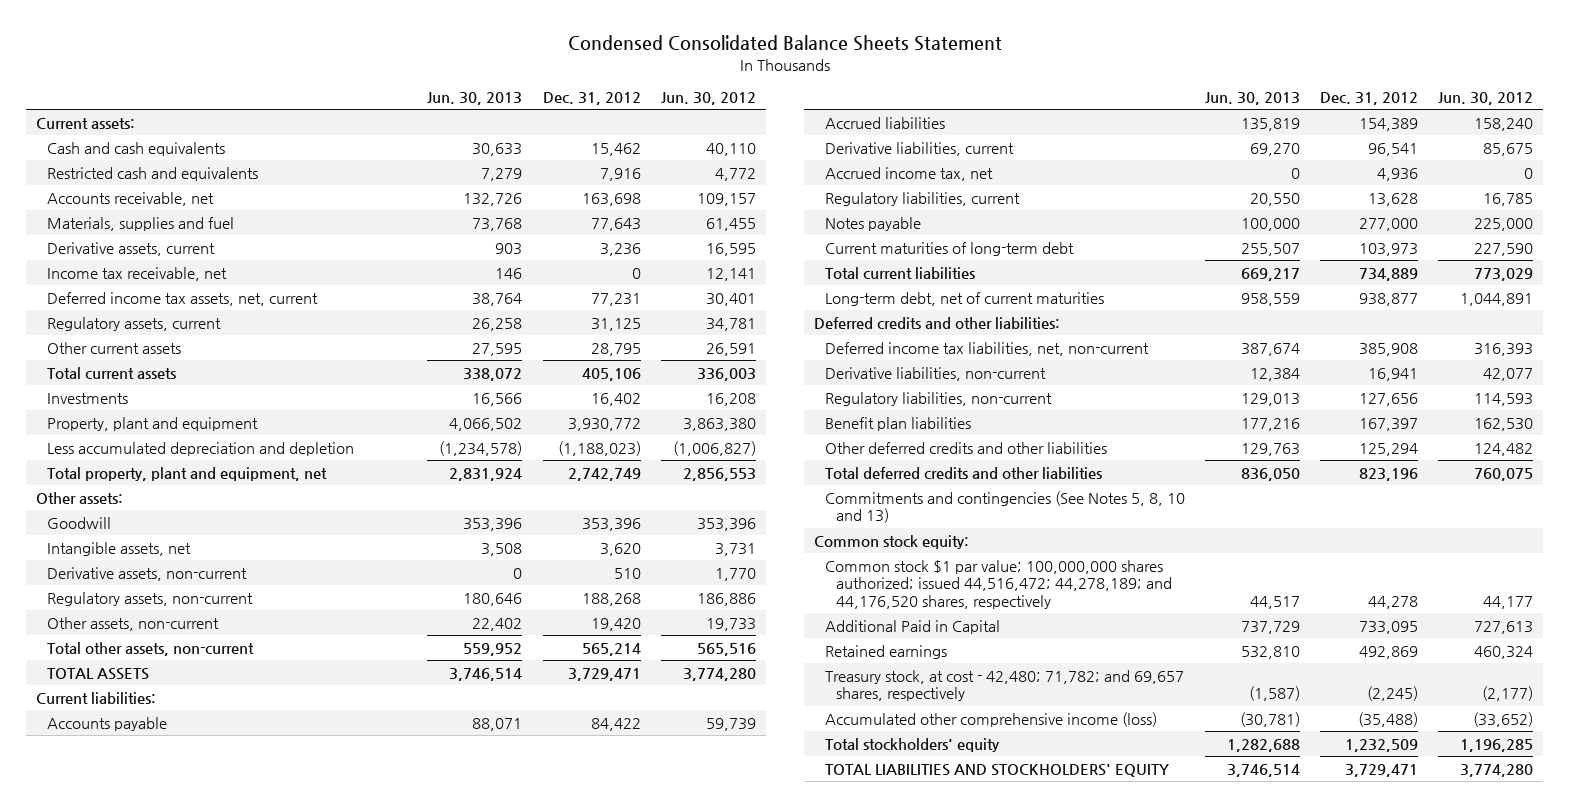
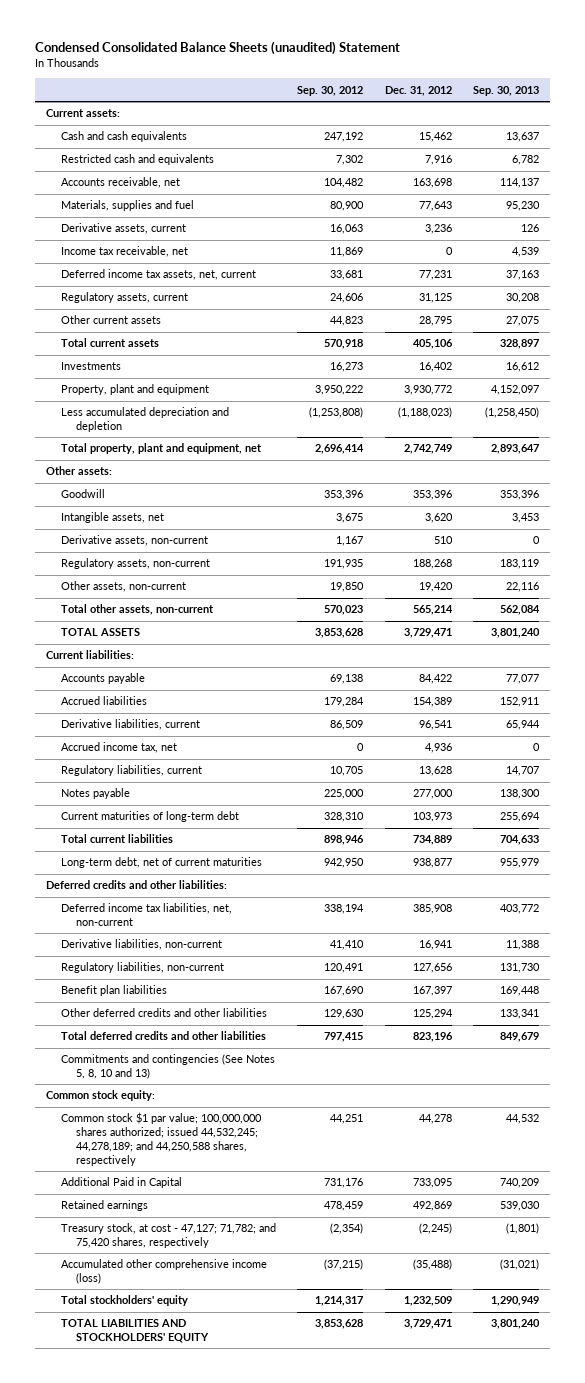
[567,35,1002,52] Condensed Consolidated Balance Sheets Statement -> [34,41,400,56] Condensed Consolidated Balance Sheets (unaudited) Statement
[427,92,523,106] Jun. 30, 2013 -> none
[660,92,756,106] Jun. 30, 2012 -> none
none -> [297,85,364,96] Sep. 30, 2012
none -> [473,85,540,96] Sep. 30, 2013
[824,559,1172,610] Common stock $1 par value; 100,000,000 shares authorized; issued 44,516,472; 44,278,189; and 44,176,520 shares, respectively -> [61,1112,263,1166] Common stock $1 par value; 100,000,000 shares authorized; issued 44,532,245; 44,278,189; and 44,250,588 shares, respectively
[824,669,1184,702] Treasury stock, at cost - 42,480; 71,782; and 69,657 shares, respectively -> [61,1223,277,1249] Treasury stock, at cost - 47,127; 71,782; and 75,420 shares, respectively

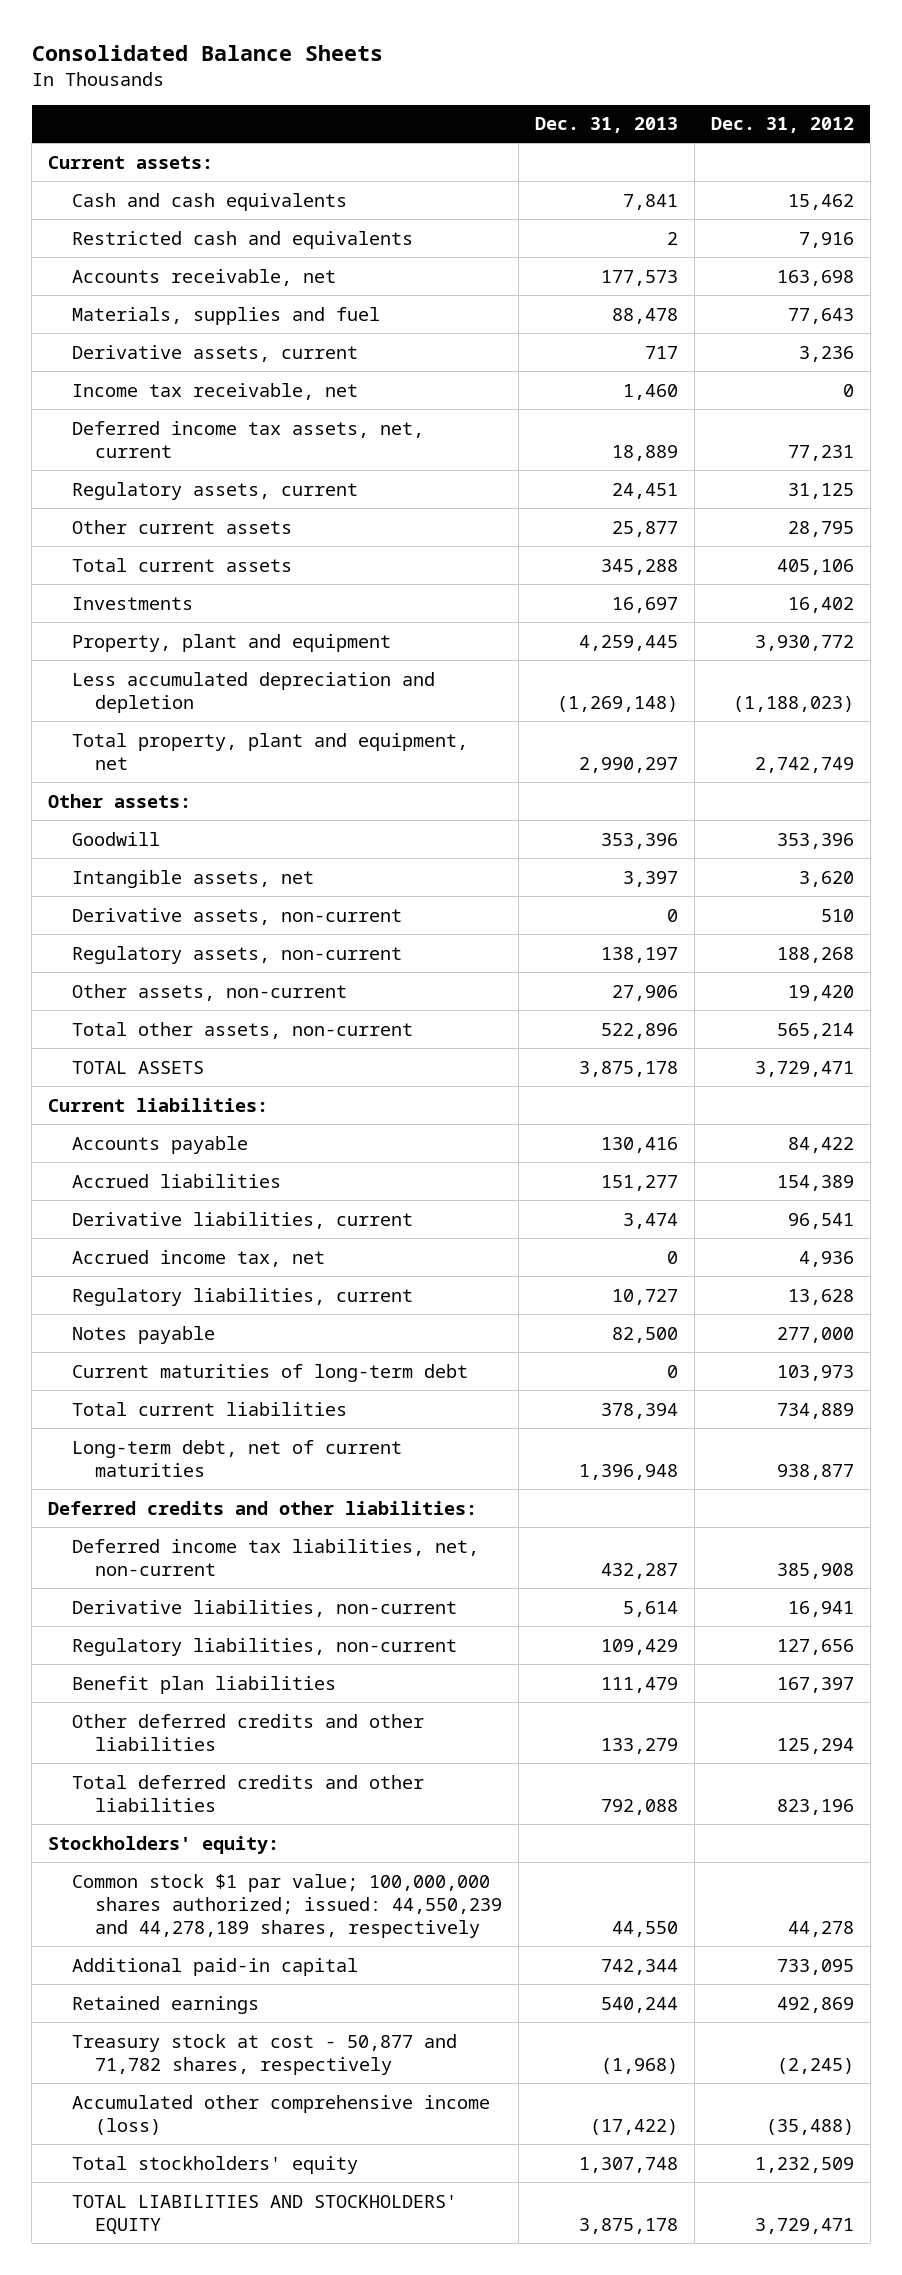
[34,41,400,56] Condensed Consolidated Balance Sheets (unaudited) Statement -> [31,44,383,61] Consolidated Balance Sheets
[297,85,364,96] Sep. 30, 2012 -> none
[473,85,540,96] Sep. 30, 2013 -> none
none -> [534,117,678,134] Dec. 31, 2013
[61,1054,276,1080] Commitments and contingencies (See Notes 5, 8, 10 and 13) -> none
[45,1090,155,1102] Common stock equity: -> none
none -> [48,1835,280,1854] Stockholders' equity:
[61,1112,263,1166] Common stock $1 par value; 100,000,000 shares authorized; issued 44,532,245; 44,278,189; and 44,250,588 shares, respectively -> [71,1873,503,1939] Common stock $1 par value; 100,000,000 shares authorized; issued: 44,550,239 and 44,278,189 shares, respectively
[61,1177,183,1189] Additional Paid in Capital -> [71,1957,358,1976] Additional paid-in capital
[61,1223,277,1249] Treasury stock, at cost - 47,127; 71,782; and 75,420 shares, respectively -> [71,2033,457,2075] Treasury stock at cost - 50,877 and 71,782 shares, respectively

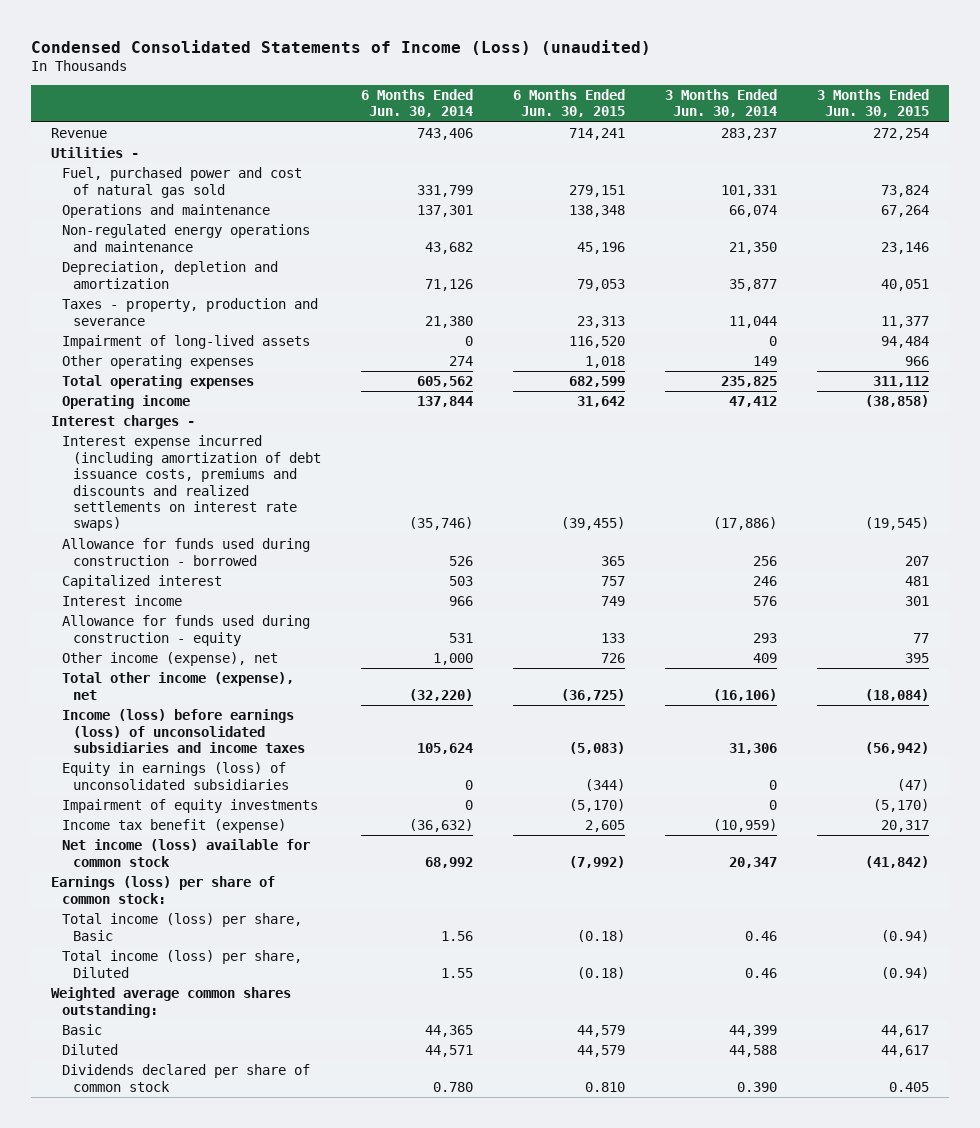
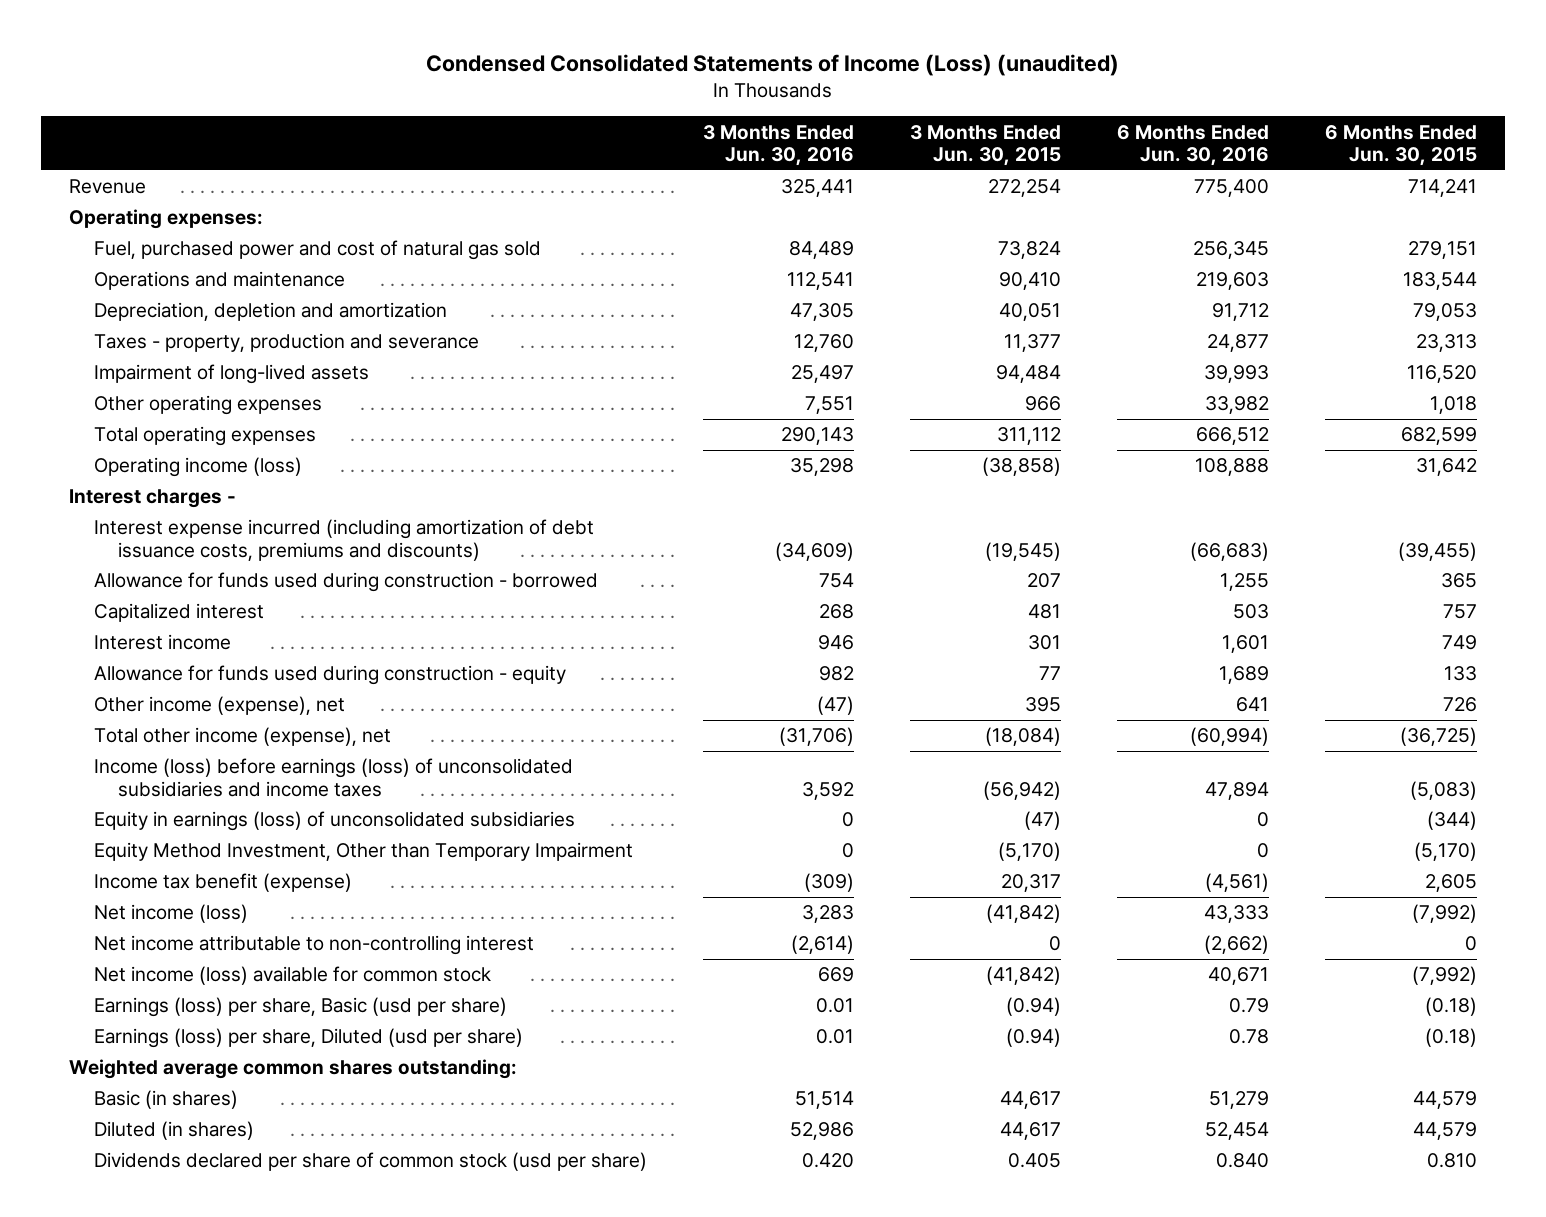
[360,89,473,118] 6 Months Ended Jun. 30, 2014 -> none
[664,89,777,118] 3 Months Ended Jun. 30, 2014 -> none
none -> [702,124,854,167] 3 Months Ended Jun. 30, 2016
none -> [1116,124,1269,167] 6 Months Ended Jun. 30, 2016
[51,147,140,159] Utilities - -> none
none -> [69,209,264,230] Operating expenses:
[61,224,310,252] Non-regulated energy operations and maintenance -> none
[568,205,625,218] 138,348 -> [1402,272,1477,291] 183,544
[880,205,929,218] 67,264 -> [998,272,1061,291] 90,410
[61,395,190,410] Operating income -> [93,457,302,478] Operating income (loss)
[61,435,321,532] Interest expense incurred (including amortization of debt issuance costs, premiums and discounts and realized settlements on interest rate swaps) -> [93,519,594,561] Interest expense incurred (including amortization of debt issuance costs, premiums and discounts)
[61,799,318,814] Impairment of equity investments -> [93,842,633,862] Equity Method Investment, Other than Temporary Impairment
none -> [93,904,248,924] Net income (loss)
none -> [93,935,534,956] Net income attributable to non-controlling interest
[51,876,276,904] Earnings (loss) per share of common stock: -> none
[61,913,302,941] Total income (loss) per share, Basic -> [93,997,507,1018] Earnings (loss) per share, Basic (usd per share)
[61,950,302,978] Total income (loss) per share, Diluted -> [93,1028,523,1049] Earnings (loss) per share, Diluted (usd per share)
[61,1024,102,1036] Basic -> [93,1090,238,1110] Basic (in shares)
[61,1044,118,1056] Diluted -> [93,1121,254,1141] Diluted (in shares)
[61,1064,310,1092] Dividends declared per share of common stock -> [93,1152,647,1172] Dividends declared per share of common stock (usd per share)

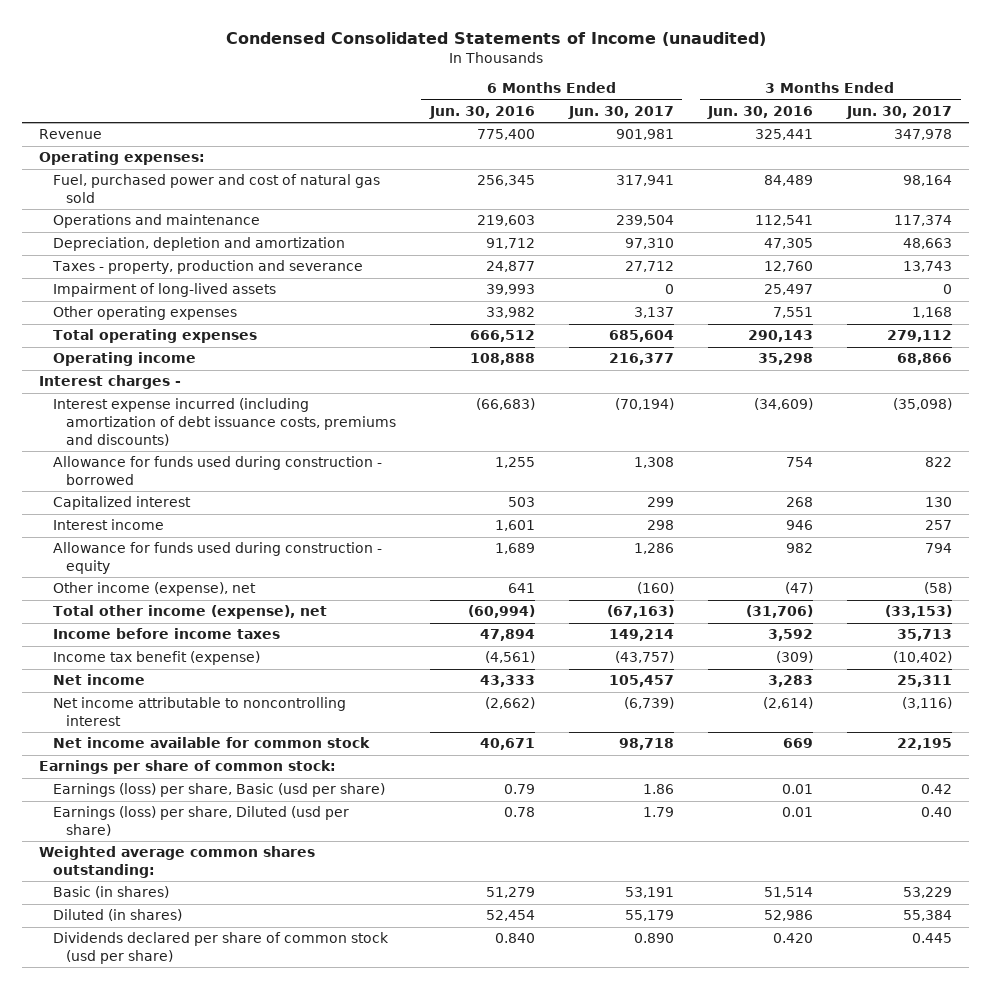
[425,54,1119,77] Condensed Consolidated Statements of Income (Loss) (unaudited) -> [225,32,766,47] Condensed Consolidated Statements of Income (unaudited)
[909,124,1061,167] 3 Months Ended Jun. 30, 2015 -> none
[1324,124,1477,167] 6 Months Ended Jun. 30, 2015 -> none
none -> [567,106,674,120] Jun. 30, 2017
none -> [846,106,953,120] Jun. 30, 2017
[93,457,302,478] Operating income (loss) -> [52,352,196,367] Operating income
[93,811,575,832] Equity in earnings (loss) of unconsolidated subsidiaries -> none
[93,842,633,862] Equity Method Investment, Other than Temporary Impairment -> none
[93,758,573,797] Income (loss) before earnings (loss) of unconsolidated subsidiaries and income taxes -> [52,628,280,640] Income before income taxes
[93,904,248,924] Net income (loss) -> [52,674,145,686] Net income
[93,935,534,956] Net income attributable to non-controlling interest -> [52,697,346,727] Net income attributable to noncontrolling interest
[93,966,491,986] Net income (loss) available for common stock -> [52,737,370,749] Net income available for common stock
none -> [39,760,337,775] Earnings per share of common stock:

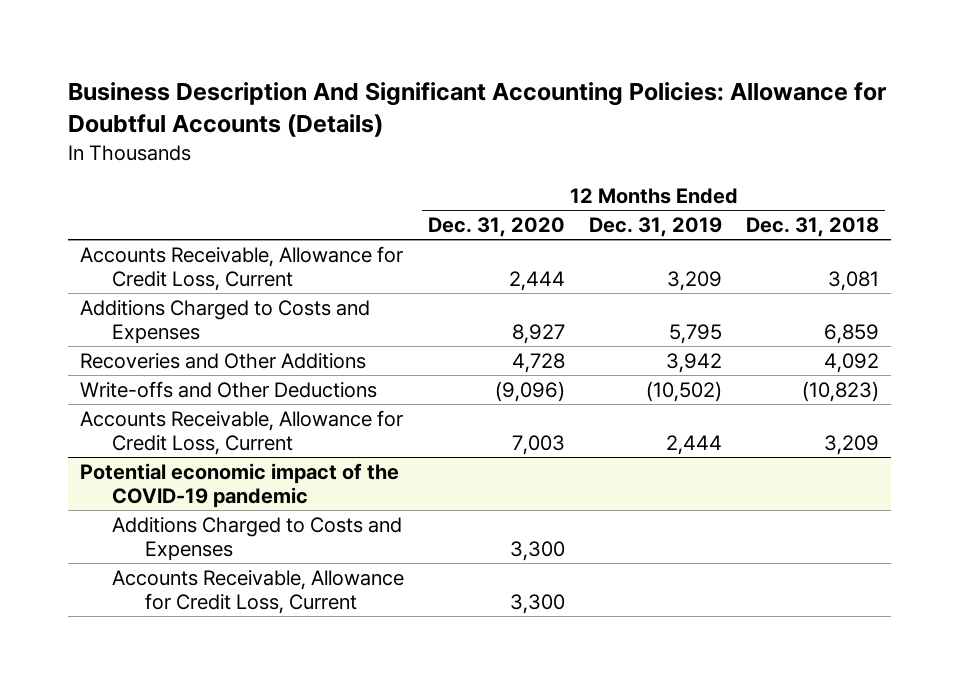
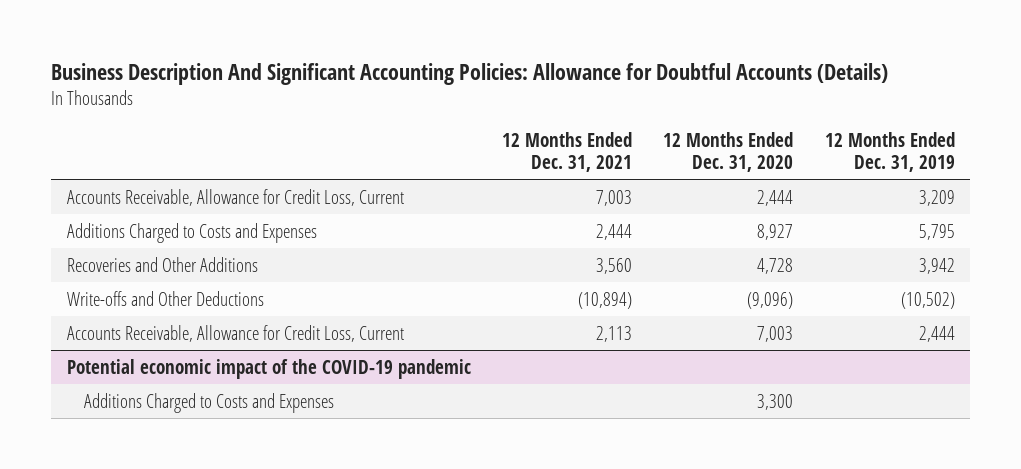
[745,217,879,238] Dec. 31, 2018 -> none
none -> [501,132,632,172] 12 Months Ended Dec. 31, 2021
[112,569,405,615] Accounts Receivable, Allowance for Credit Loss, Current -> none

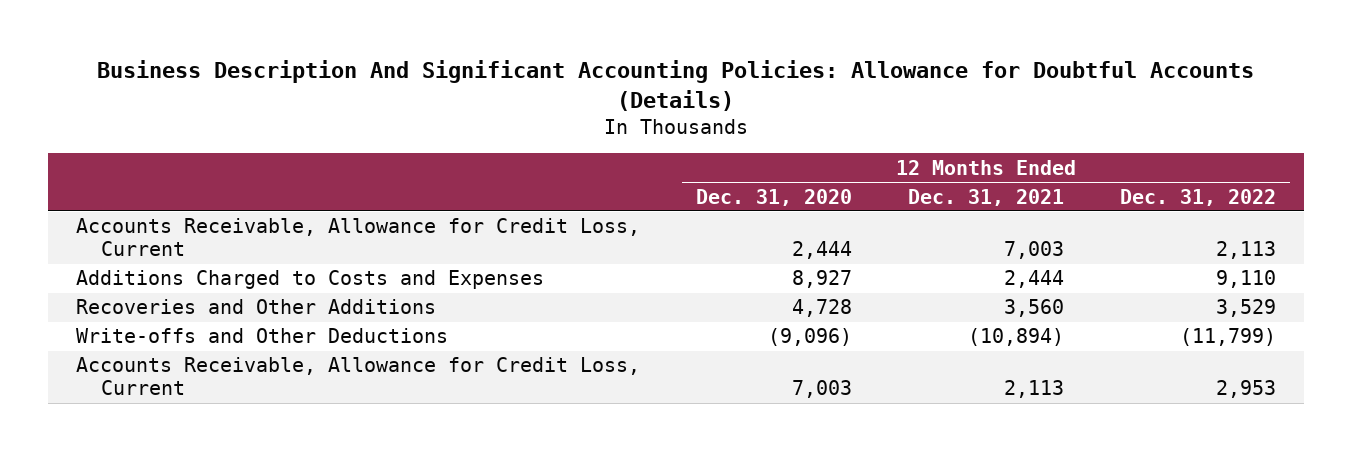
[824,132,955,172] 12 Months Ended Dec. 31, 2019 -> none
none -> [1120,188,1277,206] Dec. 31, 2022
[66,358,471,379] Potential economic impact of the COVID-19 pandemic -> none
[84,392,335,413] Additions Charged to Costs and Expenses -> none

